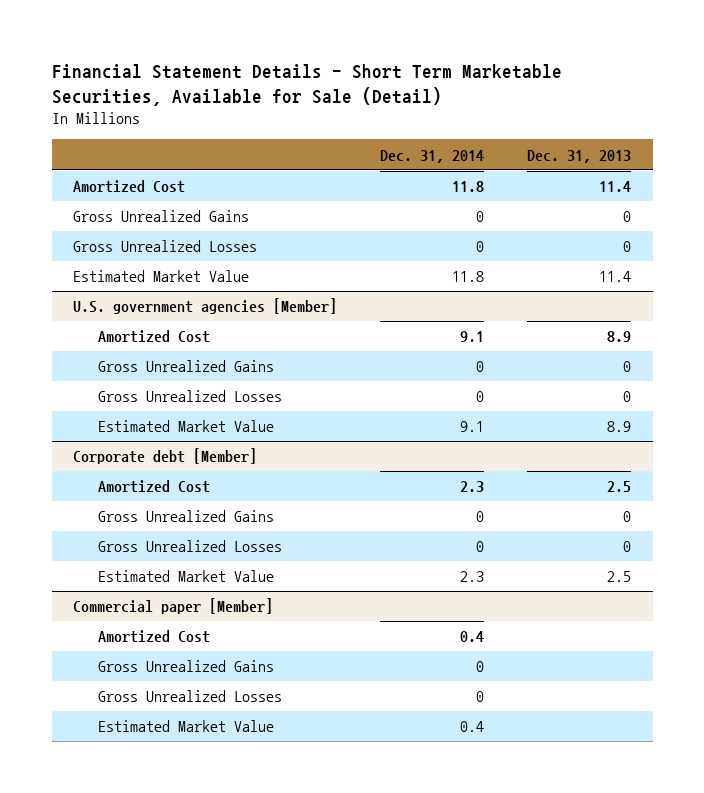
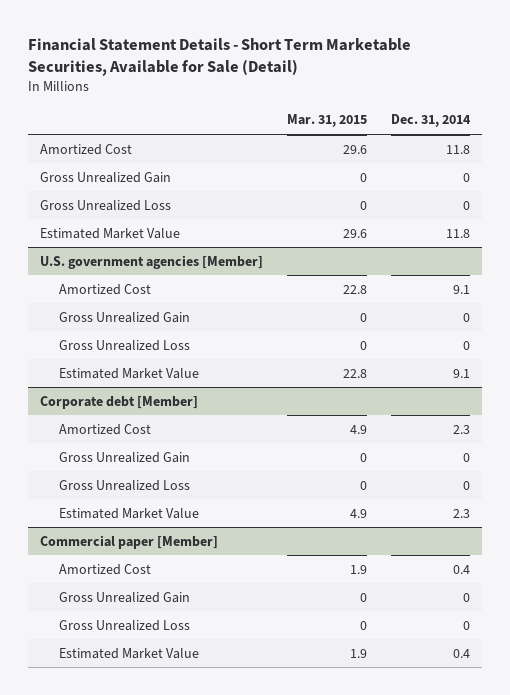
[527,149,632,163] Dec. 31, 2013 -> none
none -> [287,114,368,128] Mar. 31, 2015
[73,210,250,223] Gross Unrealized Gains -> [40,171,172,183] Gross Unrealized Gain
[73,240,258,253] Gross Unrealized Losses -> [40,199,172,211] Gross Unrealized Loss
[97,360,274,373] Gross Unrealized Gains -> [59,311,191,323] Gross Unrealized Gain
[97,390,282,403] Gross Unrealized Losses -> [59,339,191,351] Gross Unrealized Loss
[97,510,274,523] Gross Unrealized Gains -> [59,451,191,463] Gross Unrealized Gain
[97,540,282,553] Gross Unrealized Losses -> [59,479,191,491] Gross Unrealized Loss
[97,660,274,673] Gross Unrealized Gains -> [59,591,191,603] Gross Unrealized Gain
[97,690,282,703] Gross Unrealized Losses -> [59,619,191,631] Gross Unrealized Loss

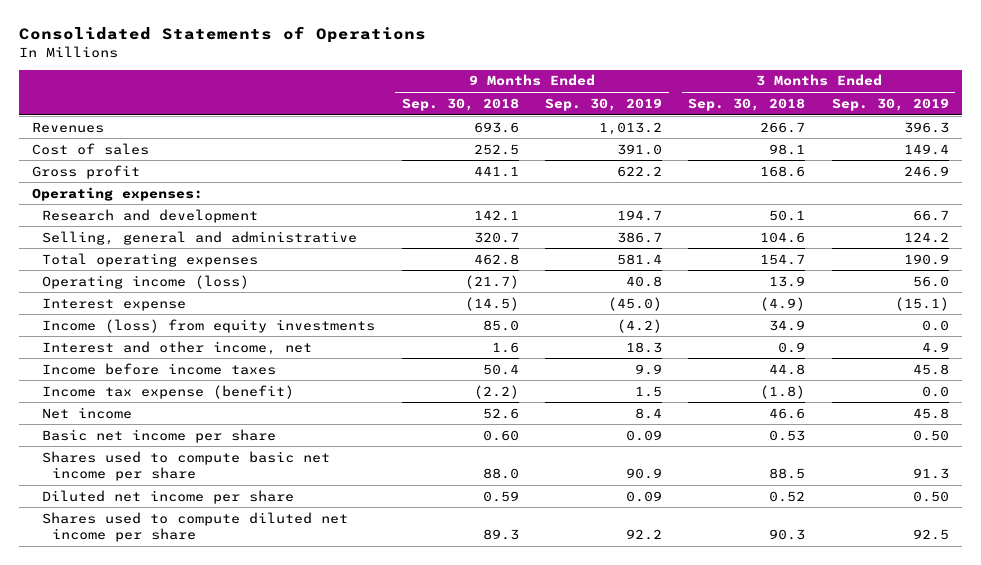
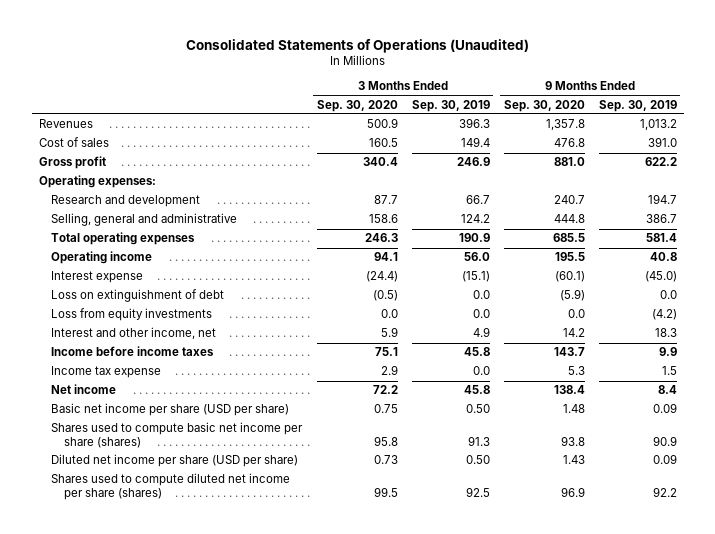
[18,25,426,43] Consolidated Statements of Operations -> [185,38,529,53] Consolidated Statements of Operations (Unaudited)
[401,97,519,111] Sep. 30, 2018 -> none
[688,97,806,111] Sep. 30, 2018 -> none
none -> [316,99,398,112] Sep. 30, 2020
none -> [503,99,585,112] Sep. 30, 2020
[42,274,250,289] Operating income (loss) -> [51,251,153,265] Operating income
none -> [51,289,225,303] Loss on extinguishment of debt
[42,318,376,333] Income (loss) from equity investments -> [51,308,213,322] Loss from equity investments
[42,384,295,399] Income tax expense (benefit) -> [51,366,162,379] Income tax expense
[42,428,277,443] Basic net income per share -> [51,403,290,417] Basic net income per share (USD per share)
[42,450,331,482] Shares used to compute basic net income per share -> [51,422,304,449] Shares used to compute basic net income per share (shares)
[42,489,295,504] Diluted net income per share -> [51,454,299,468] Diluted net income per share (USD per share)
[42,511,349,543] Shares used to compute diluted net income per share -> [51,473,291,501] Shares used to compute diluted net income per share (shares)

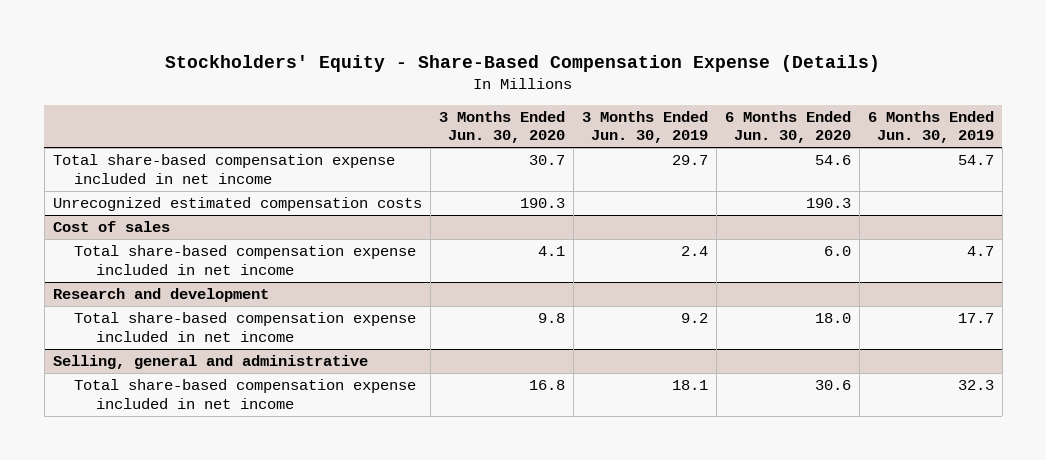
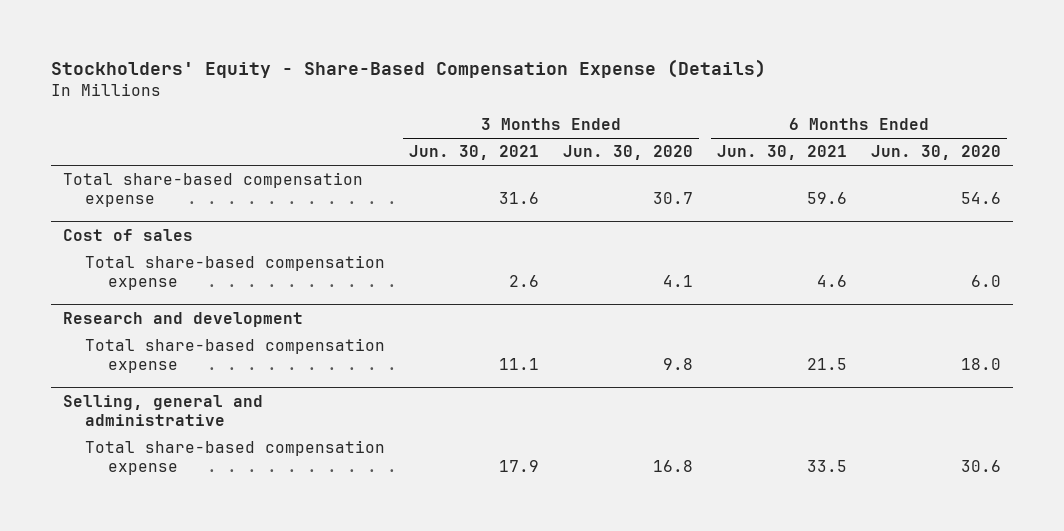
[581,110,708,144] 3 Months Ended Jun. 30, 2019 -> none
[867,110,994,144] 6 Months Ended Jun. 30, 2019 -> none
none -> [409,145,540,161] Jun. 30, 2021
none -> [717,145,848,161] Jun. 30, 2021
[52,197,422,212] Unrecognized estimated compensation costs -> none
[52,154,395,184] Total share-based compensation expense included in net income -> [62,172,363,208] Total share-based compensation expense
[74,245,417,275] Total share-based compensation expense included in net income -> [85,255,386,291] Total share-based compensation expense
[74,312,417,342] Total share-based compensation expense included in net income -> [85,338,386,374] Total share-based compensation expense
[74,379,417,409] Total share-based compensation expense included in net income -> [85,440,386,476] Total share-based compensation expense

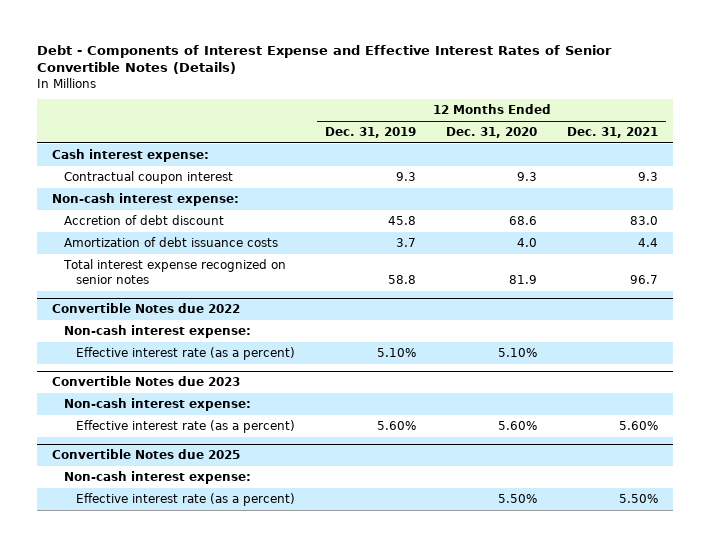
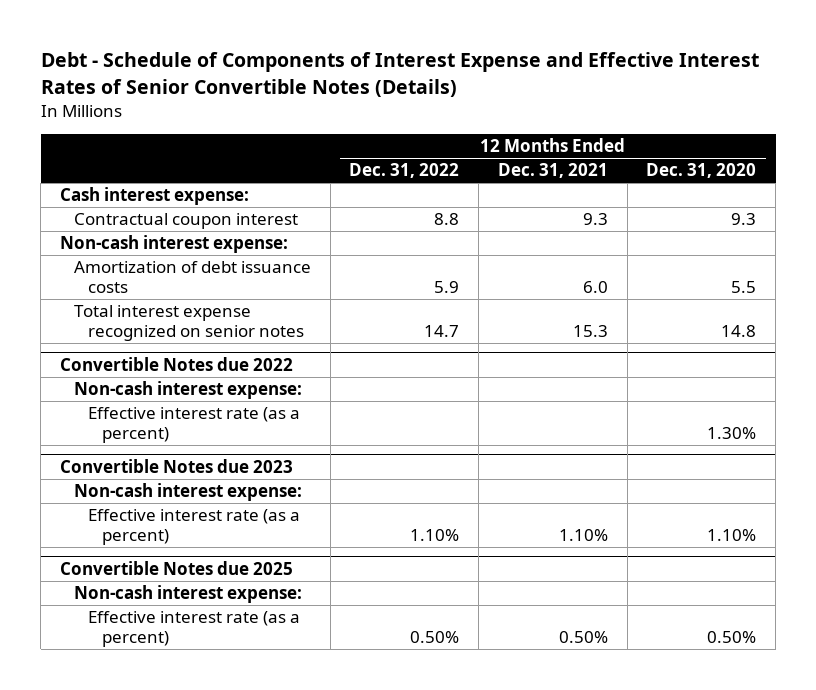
[37,44,613,75] Debt - Components of Interest Expense and Effective Interest Rates of Senior Convertible Notes (Details) -> [40,52,759,97] Debt - Schedule of Components of Interest Expense and Effective Interest Rates of Senior Convertible Notes (Details)
[324,127,416,139] Dec. 31, 2019 -> none
none -> [349,163,460,179] Dec. 31, 2022
[63,215,224,226] Accretion of debt discount -> none
[517,238,538,248] 4.0 -> [731,281,757,294] 5.5
[638,238,659,248] 4.4 -> [582,281,608,294] 6.0
[509,274,538,284] 81.9 -> [721,325,757,338] 14.8
[630,274,659,284] 96.7 -> [572,325,608,338] 15.3
[498,348,538,358] 5.10% -> [707,427,757,440] 1.30%
[498,421,538,431] 5.60% -> [707,529,757,542] 1.10%
[619,421,659,431] 5.60% -> [558,529,608,542] 1.10%
[498,494,538,504] 5.50% -> [707,631,757,644] 0.50%
[619,494,659,504] 5.50% -> [558,631,608,644] 0.50%

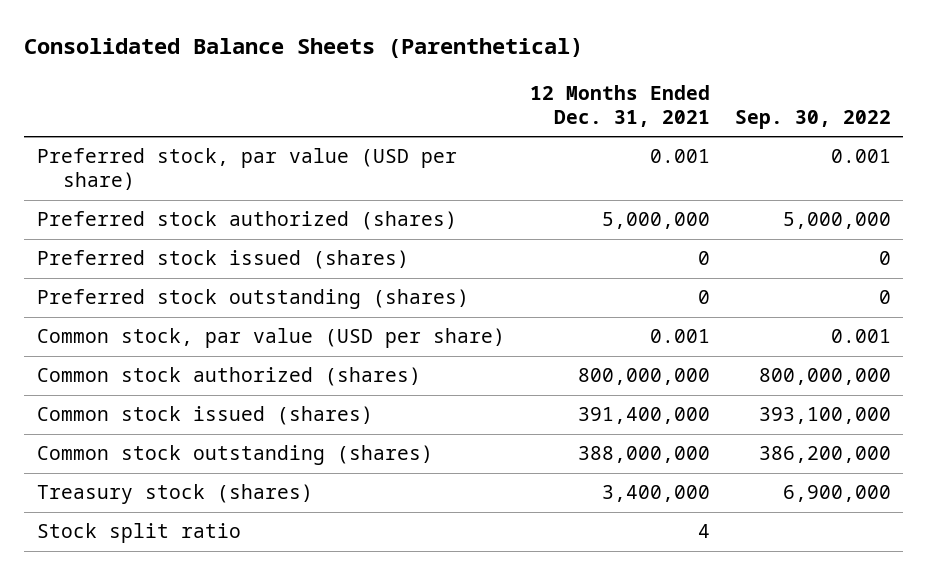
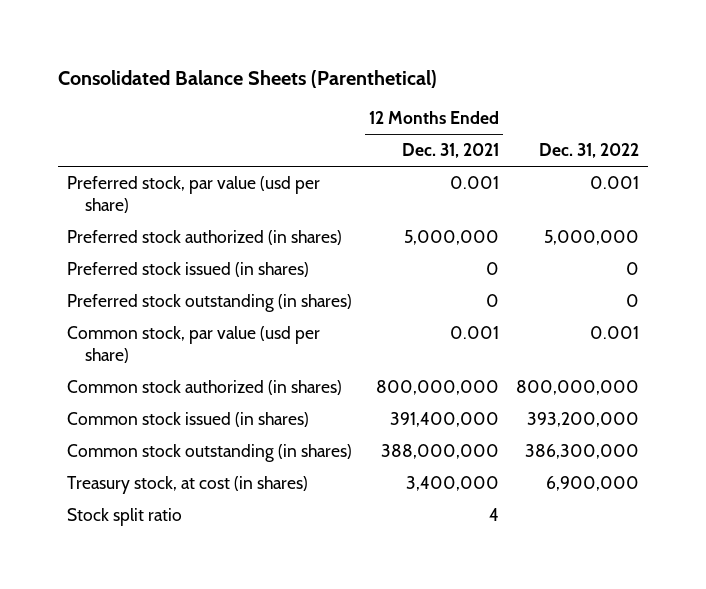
[734,109,891,129] Sep. 30, 2022 -> none
none -> [539,143,640,159] Dec. 31, 2022
[36,148,457,191] Preferred stock, par value (USD per share) -> [66,176,320,214] Preferred stock, par value (usd per share)
[36,211,457,231] Preferred stock authorized (shares) -> [66,230,342,246] Preferred stock authorized (in shares)
[36,250,409,270] Preferred stock issued (shares) -> [66,262,309,278] Preferred stock issued (in shares)
[36,289,469,310] Preferred stock outstanding (shares) -> [66,294,352,313] Preferred stock outstanding (in shares)
[36,328,505,349] Common stock, par value (USD per share) -> [66,326,320,364] Common stock, par value (usd per share)
[36,367,421,387] Common stock authorized (shares) -> [66,380,342,396] Common stock authorized (in shares)
[36,406,373,426] Common stock issued (shares) -> [66,412,309,428] Common stock issued (in shares)
[36,445,433,466] Common stock outstanding (shares) -> [66,444,352,463] Common stock outstanding (in shares)
[36,484,313,505] Treasury stock (shares) -> [66,476,308,495] Treasury stock, at cost (in shares)

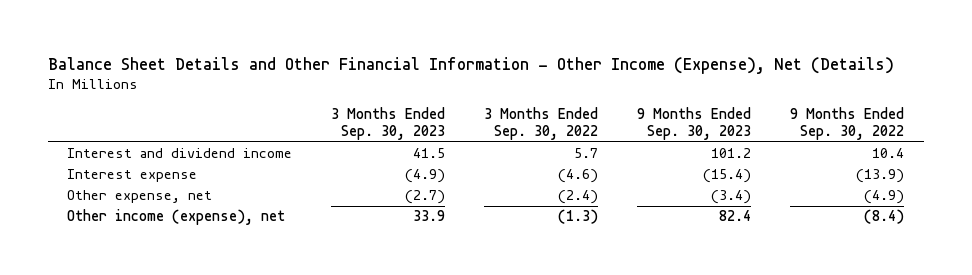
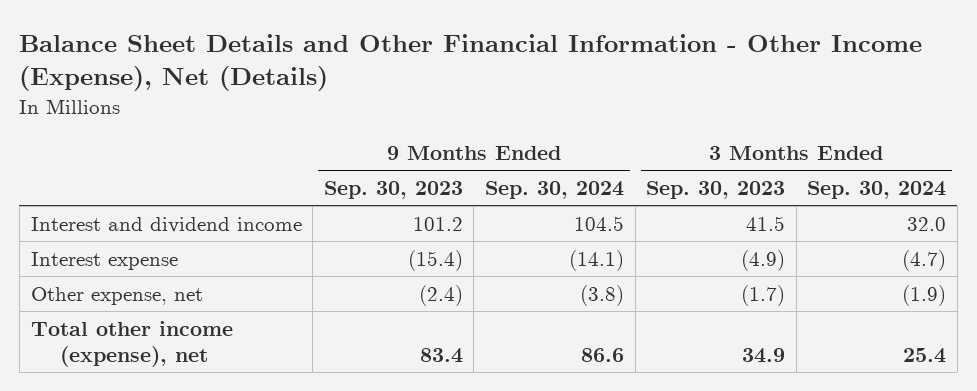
[484,107,599,141] 3 Months Ended Sep. 30, 2022 -> none
[790,107,905,141] 9 Months Ended Sep. 30, 2022 -> none
none -> [484,181,624,200] Sep. 30, 2024
none -> [807,181,947,200] Sep. 30, 2024
[405,190,446,205] (2.7) -> [741,284,786,306] (1.7)
[711,190,752,205] (3.4) -> [418,284,463,306] (2.4)
[67,209,286,226] Other income (expense), net -> [30,320,233,367] Total other income (expense), net
[413,210,446,222] 33.9 -> [742,347,786,363] 34.9
[719,210,752,222] 82.4 -> [419,347,463,363] 83.4

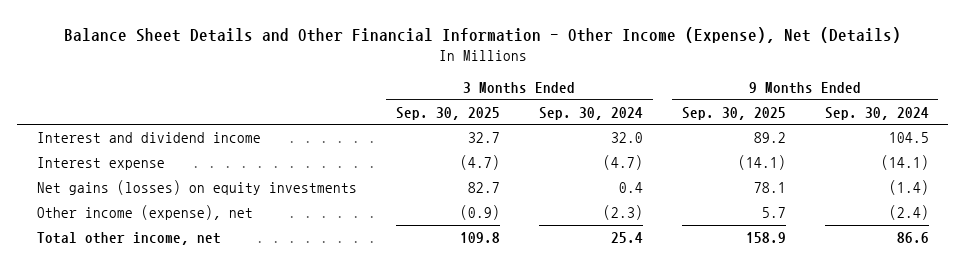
[323,181,463,200] Sep. 30, 2023 -> none
[646,181,786,200] Sep. 30, 2023 -> none
none -> [395,106,500,120] Sep. 30, 2025
none -> [681,106,786,120] Sep. 30, 2025
none -> [36,180,357,196] Net gains (losses) on equity investments
[30,286,203,305] Other expense, net -> [36,205,253,221] Other income (expense), net
[579,284,624,306] (3.8) -> [888,205,929,221] (2.4)
[902,284,947,306] (1.9) -> [602,205,643,221] (2.3)
[30,320,233,367] Total other income (expense), net -> [36,232,221,246] Total other income, net

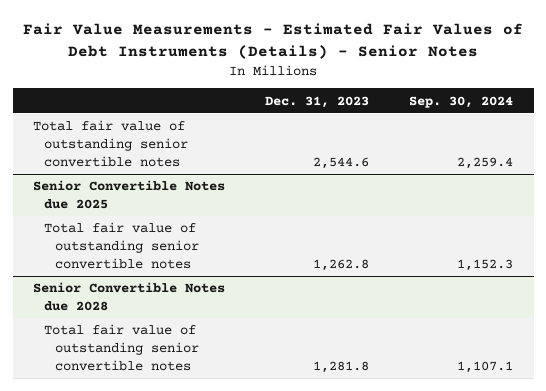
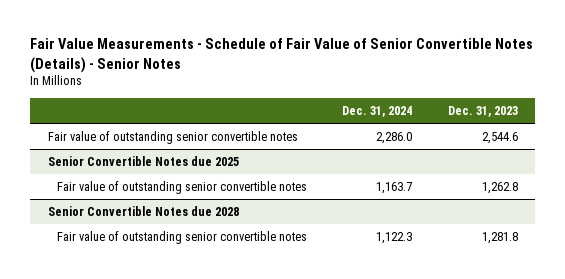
[23,23,524,59] Fair Value Measurements - Estimated Fair Values of Debt Instruments (Details) - Senior Notes -> [30,38,534,73] Fair Value Measurements - Schedule of Fair Value of Senior Convertible Notes (Details) - Senior Notes
[409,95,514,108] Sep. 30, 2024 -> none
none -> [342,106,413,118] Dec. 31, 2024
[32,120,188,167] Total fair value of outstanding senior convertible notes -> [47,131,298,145] Fair value of outstanding senior convertible notes
[43,222,200,269] Total fair value of outstanding senior convertible notes -> [56,181,307,195] Fair value of outstanding senior convertible notes
[43,324,200,371] Total fair value of outstanding senior convertible notes -> [56,231,307,245] Fair value of outstanding senior convertible notes

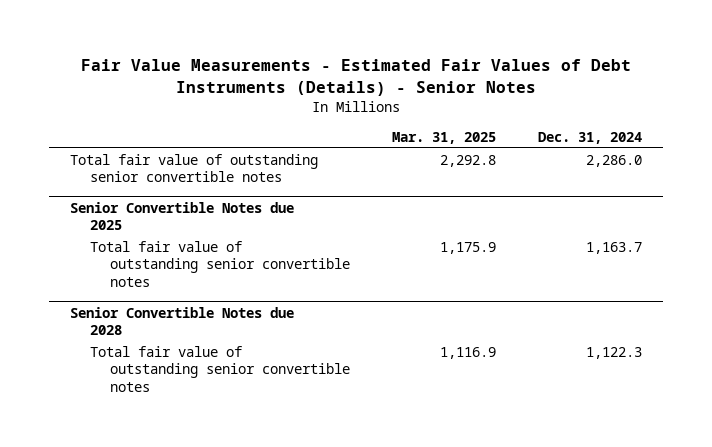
[30,38,534,73] Fair Value Measurements - Schedule of Fair Value of Senior Convertible Notes (Details) - Senior Notes -> [80,58,631,96] Fair Value Measurements - Estimated Fair Values of Debt Instruments (Details) - Senior Notes
[447,106,518,118] Dec. 31, 2023 -> none
none -> [391,131,496,144] Mar. 31, 2025
[47,131,298,145] Fair value of outstanding senior convertible notes -> [69,154,318,183] Total fair value of outstanding senior convertible notes
[56,181,307,195] Fair value of outstanding senior convertible notes -> [89,241,350,287] Total fair value of outstanding senior convertible notes
[56,231,307,245] Fair value of outstanding senior convertible notes -> [89,346,350,392] Total fair value of outstanding senior convertible notes

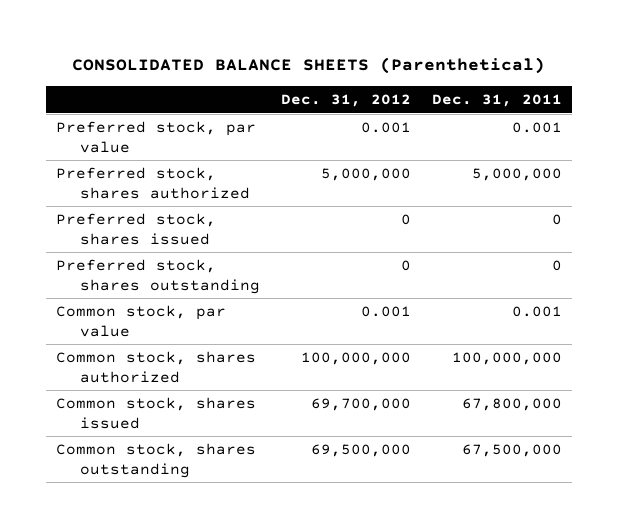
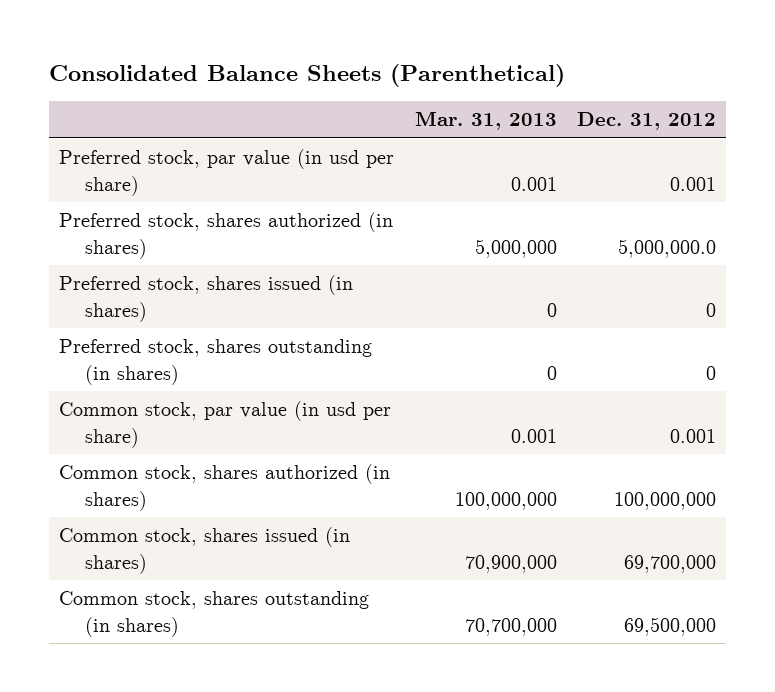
[71,57,545,75] CONSOLIDATED BALANCE SHEETS (Parenthetical) -> [49,63,566,87] Consolidated Balance Sheets (Parenthetical)
[431,94,562,108] Dec. 31, 2011 -> none
none -> [414,111,557,131] Mar. 31, 2013
[56,120,257,153] Preferred stock, par value -> [59,149,395,196] Preferred stock, par value (in usd per share)
[56,166,251,199] Preferred stock, shares authorized -> [59,212,394,259] Preferred stock, shares authorized (in shares)
[320,167,411,181] 5,000,000 -> [617,238,716,258] 5,000,000.0
[56,212,217,245] Preferred stock, shares issued -> [59,275,354,322] Preferred stock, shares issued (in shares)
[56,258,261,294] Preferred stock, shares outstanding -> [59,339,373,385] Preferred stock, shares outstanding (in shares)
[56,304,227,337] Common stock, par value -> [59,401,392,448] Common stock, par value (in usd per share)
[56,350,257,383] Common stock, shares authorized -> [59,464,391,511] Common stock, shares authorized (in shares)
[56,396,257,429] Common stock, shares issued -> [59,527,351,574] Common stock, shares issued (in shares)
[56,442,257,478] Common stock, shares outstanding -> [59,591,370,637] Common stock, shares outstanding (in shares)

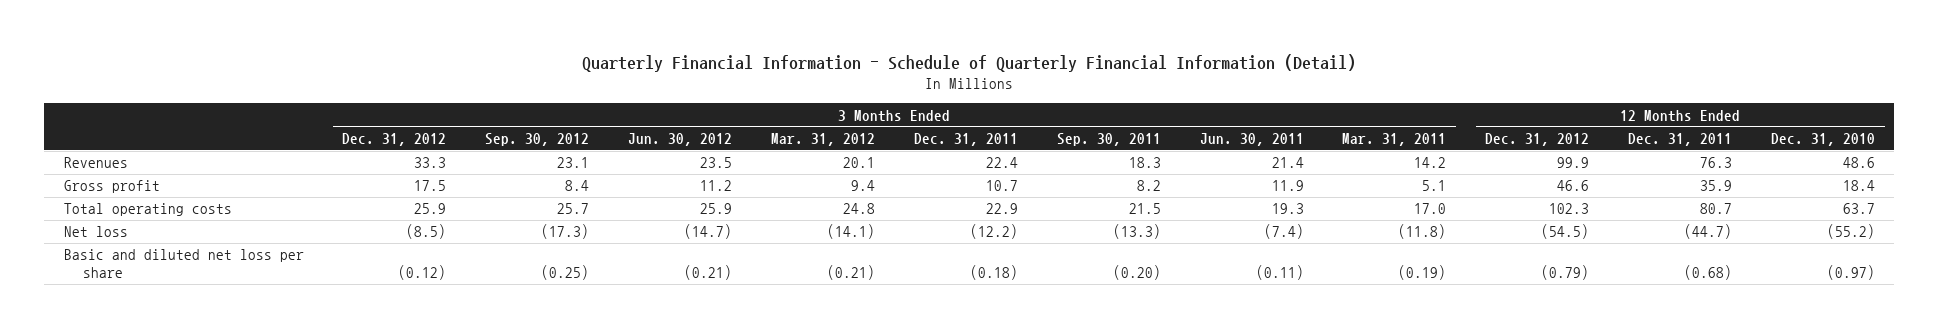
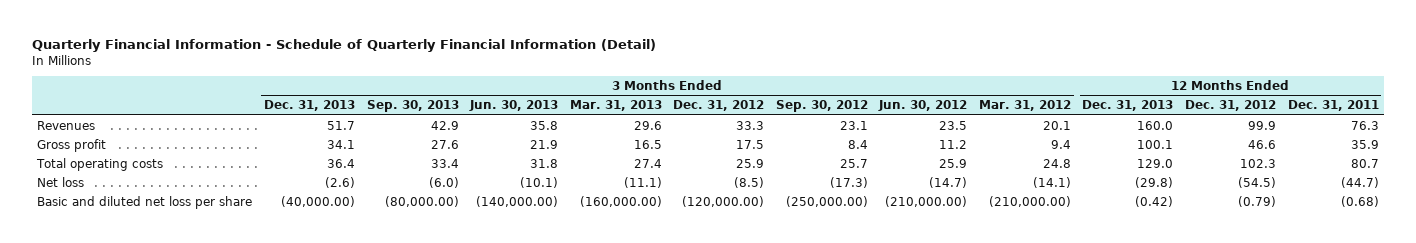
[913,132,1018,146] Dec. 31, 2011 -> none
[1056,132,1161,146] Sep. 30, 2011 -> none
[1199,132,1304,146] Jun. 30, 2011 -> none
[1342,132,1447,146] Mar. 31, 2011 -> none
[1770,132,1875,146] Dec. 31, 2010 -> none
none -> [263,100,355,112] Dec. 31, 2013
none -> [366,100,459,113] Sep. 30, 2013
none -> [469,100,559,112] Jun. 30, 2013
none -> [569,100,662,112] Mar. 31, 2013
none -> [1082,100,1174,112] Dec. 31, 2013
[398,265,447,281] (0.12) -> [682,195,765,207] (120,000.00)
[541,265,590,281] (0.25) -> [785,195,868,207] (250,000.00)
[684,265,733,281] (0.21) -> [885,195,968,207] (210,000.00)
[826,265,875,281] (0.21) -> [988,195,1071,207] (210,000.00)

